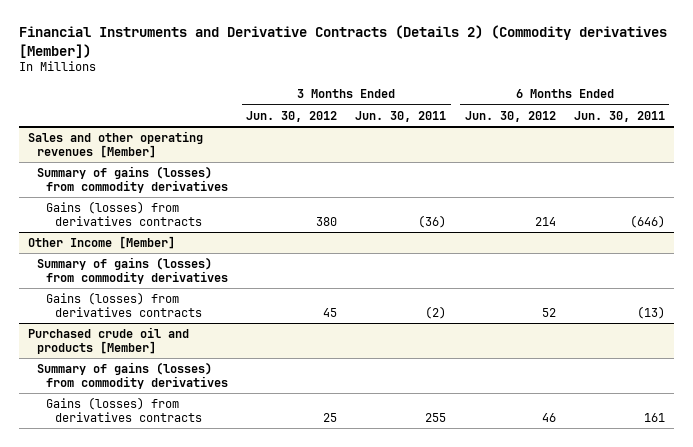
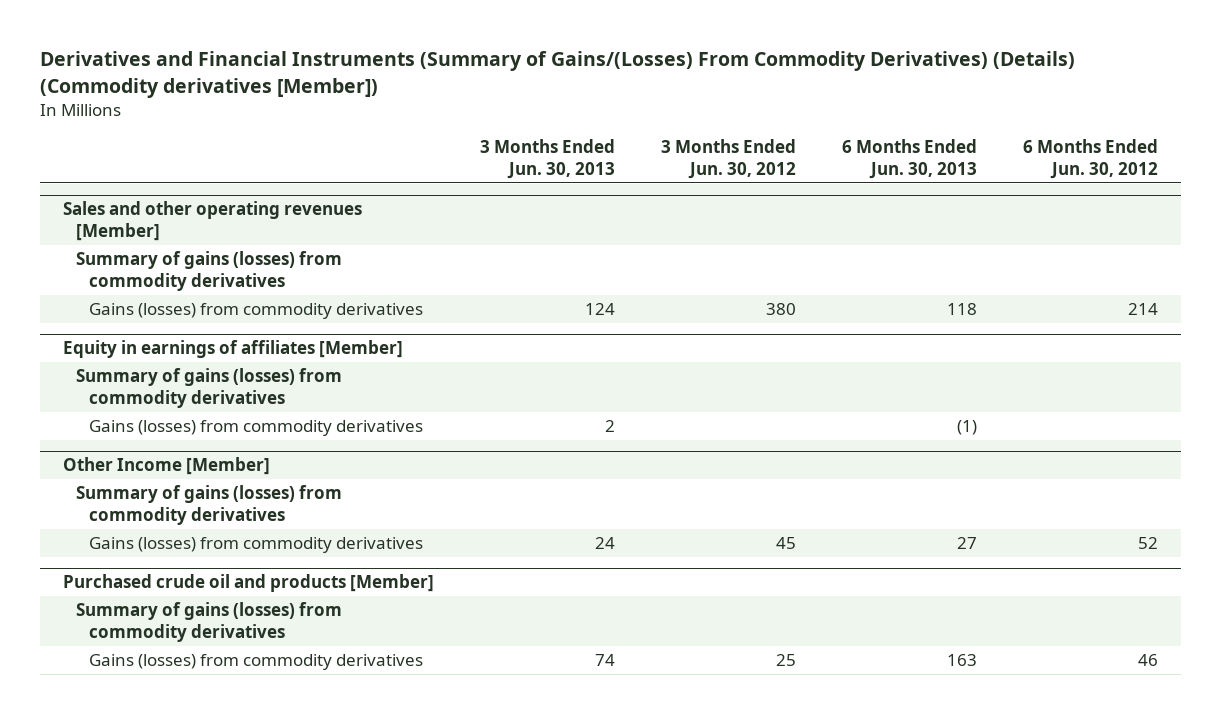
[19,25,668,58] Financial Instruments and Derivative Contracts (Details 2) (Commodity derivatives [Member]) -> [39,51,1075,98] Derivatives and Financial Instruments (Summary of Gains/(Losses) From Commodity Derivatives) (Details) (Commodity derivatives [Member])
[355,110,447,122] Jun. 30, 2011 -> none
[573,110,665,122] Jun. 30, 2011 -> none
none -> [479,138,615,179] 3 Months Ended Jun. 30, 2013
none -> [841,138,977,179] 6 Months Ended Jun. 30, 2013
[45,201,202,226] Gains (losses) from derivatives contracts -> [88,303,423,320] Gains (losses) from commodity derivatives
none -> [62,340,403,359] Equity in earnings of affiliates [Member]
none -> [75,368,342,409] Summary of gains (losses) from commodity derivatives
none -> [88,420,423,437] Gains (losses) from commodity derivatives
[45,292,202,317] Gains (losses) from derivatives contracts -> [88,537,423,554] Gains (losses) from commodity derivatives
[45,397,202,422] Gains (losses) from derivatives contracts -> [88,654,423,671] Gains (losses) from commodity derivatives

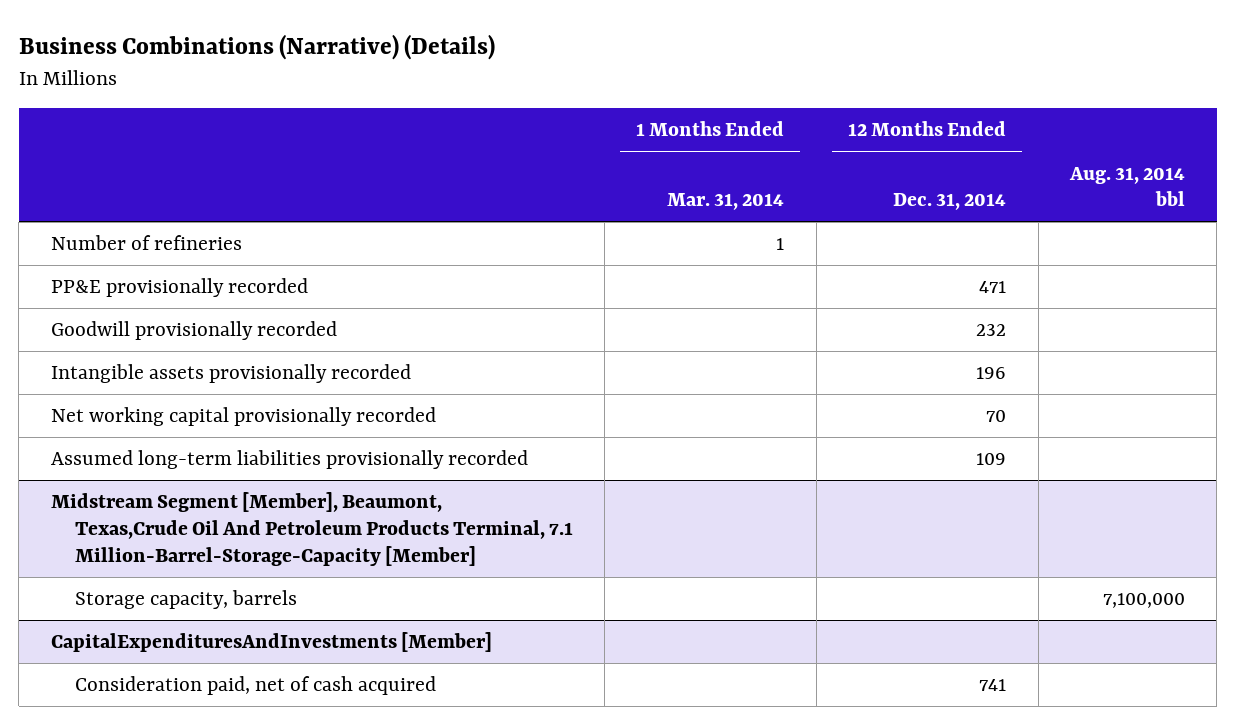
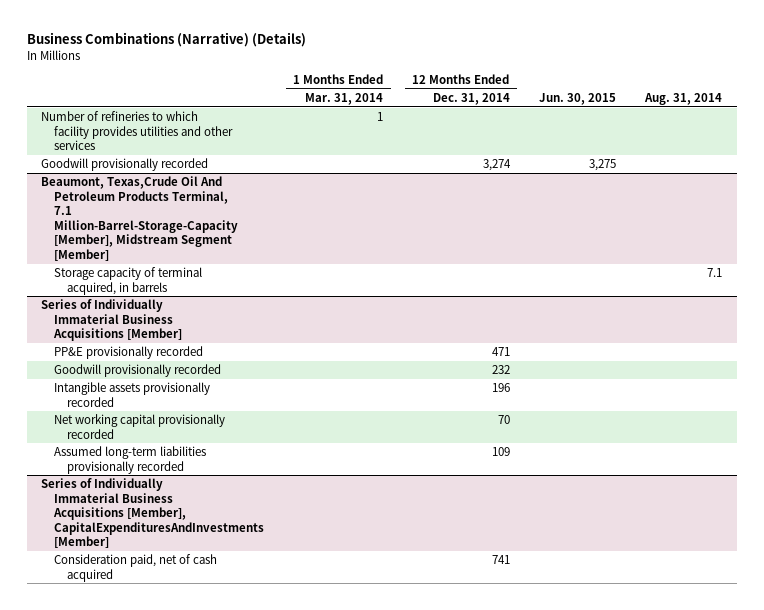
[1068,166,1185,207] Aug. 31, 2014 bbl -> none
none -> [538,92,616,105] Jun. 30, 2015
none -> [644,92,723,105] Aug. 31, 2014
[50,235,242,251] Number of refineries -> [41,111,234,151] Number of refineries to which facility provides utilities and other services
none -> [41,158,209,172] Goodwill provisionally recorded
none -> [41,176,239,262] Beaumont, Texas,Crude Oil And Petroleum Products Terminal, 7.1 Million-Barrel-Storage-Capacity [Member], Midstream Segment [Member]
none -> [54,267,203,295] Storage capacity of terminal acquired, in barrels
none -> [41,299,183,342] Series of Individually Immaterial Business Acquisitions [Member]
[50,492,573,566] Midstream Segment [Member], Beaumont, Texas,Crude Oil And Petroleum Products Terminal, 7.1 Million-Barrel-Storage-Capacity [Member] -> none
[74,590,297,610] Storage capacity, barrels -> none
[50,632,492,653] CapitalExpendituresAndInvestments [Member] -> none
none -> [41,478,265,549] Series of Individually Immaterial Business Acquisitions [Member], CapitalExpendituresAndInvestments [Member]

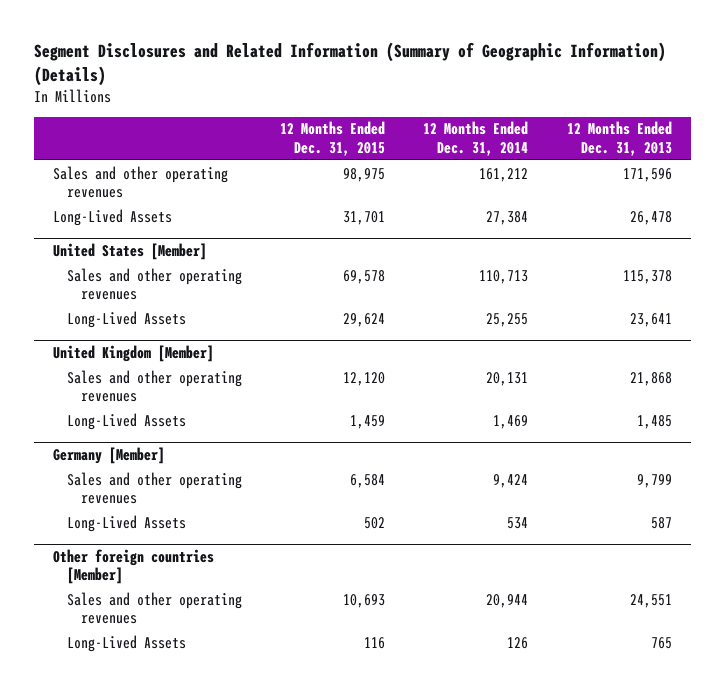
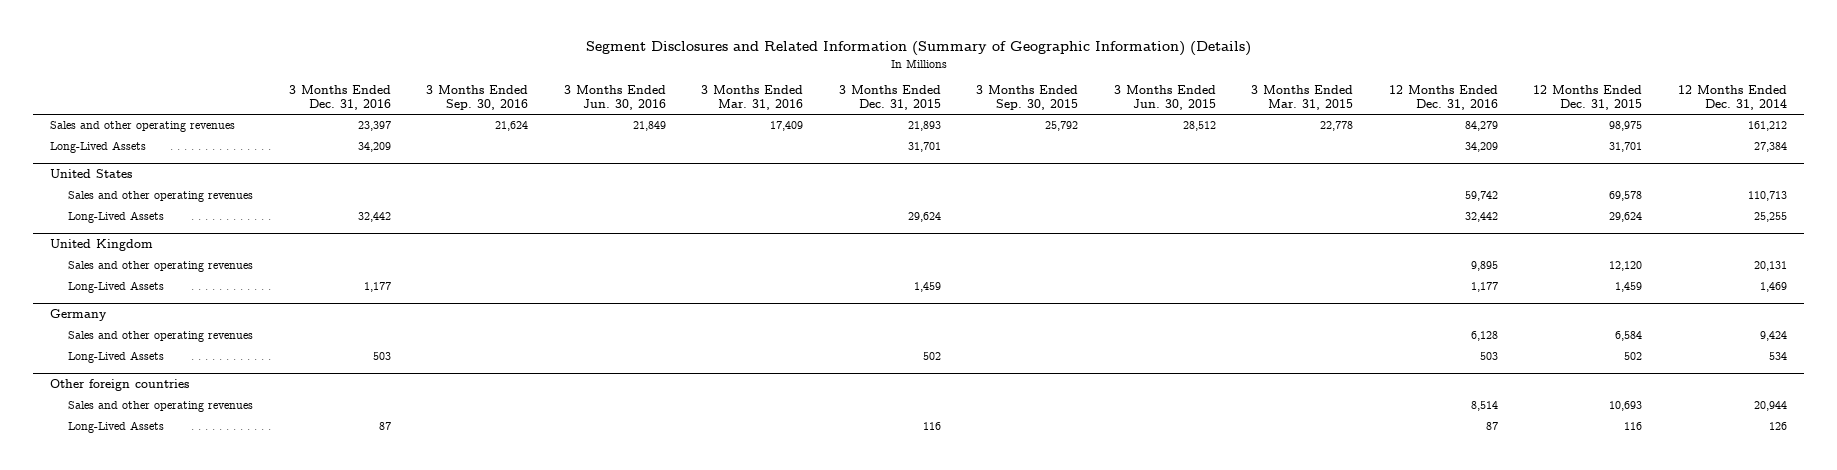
[566,121,672,156] 12 Months Ended Dec. 31, 2013 -> none
none -> [288,85,391,111] 3 Months Ended Dec. 31, 2016
none -> [426,85,529,111] 3 Months Ended Sep. 30, 2016
none -> [563,85,666,111] 3 Months Ended Jun. 30, 2016
none -> [701,85,804,111] 3 Months Ended Mar. 31, 2016
none -> [838,85,941,111] 3 Months Ended Dec. 31, 2015
none -> [976,85,1079,111] 3 Months Ended Sep. 30, 2015
none -> [1113,85,1216,111] 3 Months Ended Jun. 30, 2015
none -> [1251,85,1354,111] 3 Months Ended Mar. 31, 2015
none -> [1388,85,1498,111] 12 Months Ended Dec. 31, 2016
[52,242,207,260] United States [Member] -> [50,169,133,179] United States
[52,344,214,362] United Kingdom [Member] -> [50,239,154,252] United Kingdom
[52,446,165,464] Germany [Member] -> [50,309,108,322] Germany
[52,548,214,585] Other foreign countries [Member] -> [50,379,190,392] Other foreign countries

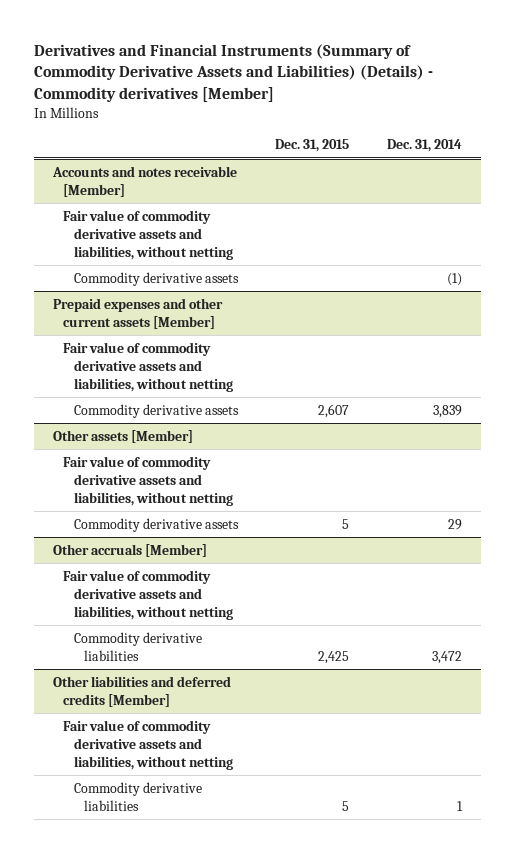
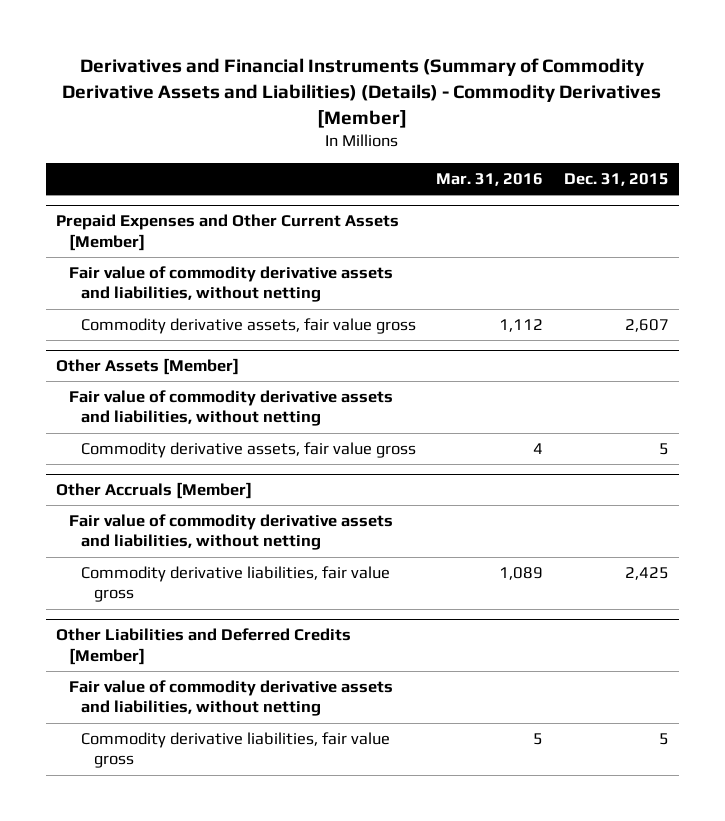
[34,43,434,102] Derivatives and Financial Instruments (Summary of Commodity Derivative Assets and Liabilities) (Details) - Commodity derivatives [Member] -> [62,58,662,128] Derivatives and Financial Instruments (Summary of Commodity Derivative Assets and Liabilities) (Details) - Commodity Derivatives [Member]
[387,139,463,153] Dec. 31, 2014 -> none
none -> [436,173,544,187] Mar. 31, 2016
[63,209,233,260] Fair value of commodity derivative assets and liabilities, without netting -> none
[73,271,239,286] Commodity derivative assets -> none
[53,297,224,329] Prepaid expenses and other current assets [Member] -> none
[52,165,238,197] Accounts and notes receivable [Member] -> [56,214,400,251] Prepaid Expenses and Other Current Assets [Member]
[73,403,239,418] Commodity derivative assets -> [81,317,417,334] Commodity derivative assets, fair value gross
[53,429,194,443] Other assets [Member] -> [56,358,240,376] Other Assets [Member]
[73,517,239,532] Commodity derivative assets -> [81,441,417,458] Commodity derivative assets, fair value gross
[53,543,208,557] Other accruals [Member] -> [56,482,253,500] Other Accruals [Member]
[73,631,202,661] Commodity derivative liabilities -> [81,565,391,603] Commodity derivative liabilities, fair value gross
[53,675,232,707] Other liabilities and deferred credits [Member] -> [56,628,352,665] Other Liabilities and Deferred Credits [Member]
[73,781,202,811] Commodity derivative liabilities -> [81,731,391,769] Commodity derivative liabilities, fair value gross

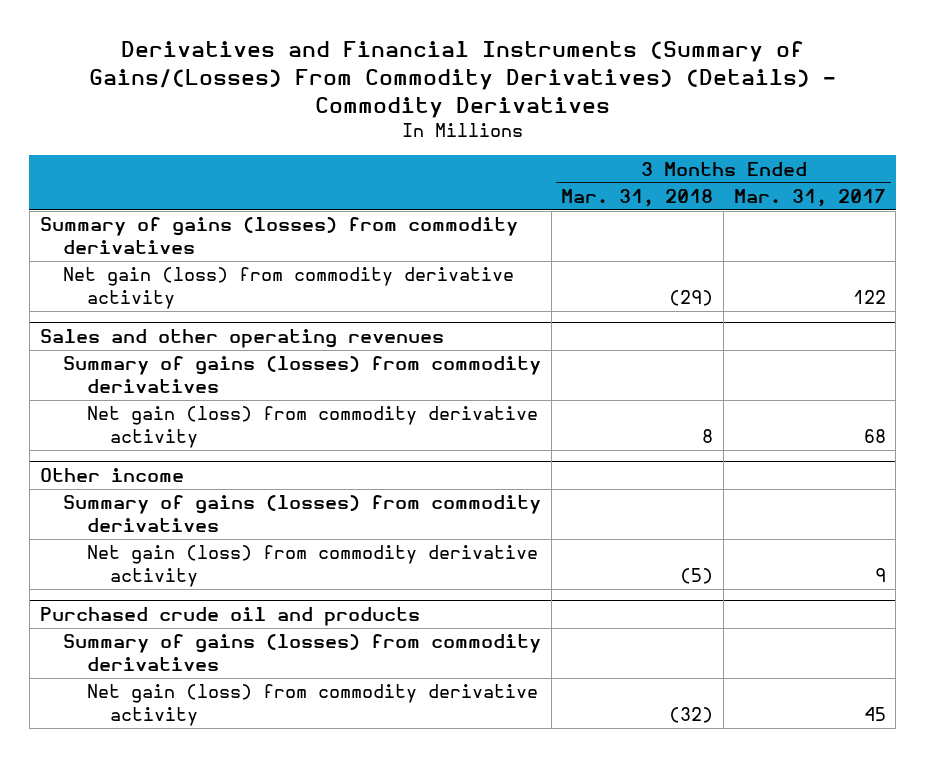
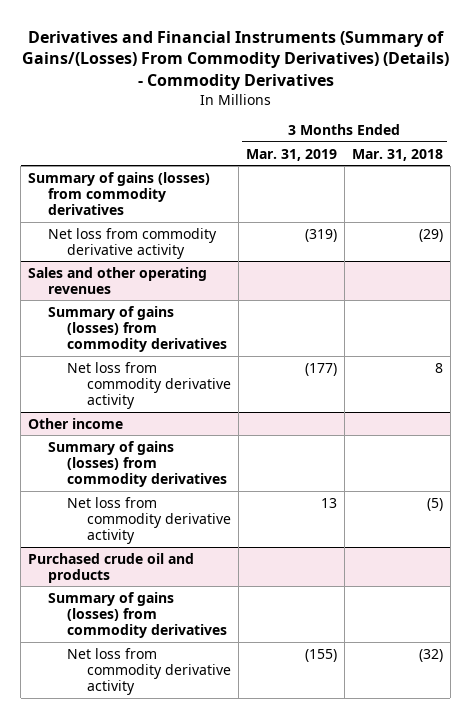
[733,188,886,207] Mar. 31, 2017 -> none
none -> [245,148,337,161] Mar. 31, 2019
[63,267,515,309] Net gain (loss) from commodity derivative activity -> [47,227,217,259] Net loss from commodity derivative activity
[86,406,538,448] Net gain (loss) from commodity derivative activity -> [67,361,231,409] Net loss from commodity derivative activity
[86,545,538,587] Net gain (loss) from commodity derivative activity -> [67,496,231,544] Net loss from commodity derivative activity
[86,684,538,726] Net gain (loss) from commodity derivative activity -> [67,647,231,695] Net loss from commodity derivative activity

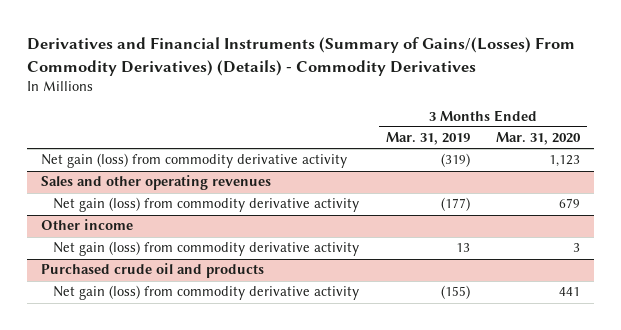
[351,148,443,161] Mar. 31, 2018 -> none
none -> [496,132,582,146] Mar. 31, 2020
[28,171,211,215] Summary of gains (losses) from commodity derivatives -> none
[47,227,217,259] Net loss from commodity derivative activity -> [40,153,347,169] Net gain (loss) from commodity derivative activity
[47,305,228,352] Summary of gains (losses) from commodity derivatives -> none
[67,361,231,409] Net loss from commodity derivative activity -> [52,197,359,213] Net gain (loss) from commodity derivative activity
[47,440,228,487] Summary of gains (losses) from commodity derivatives -> none
[67,496,231,544] Net loss from commodity derivative activity -> [52,241,359,257] Net gain (loss) from commodity derivative activity
[47,591,228,638] Summary of gains (losses) from commodity derivatives -> none
[67,647,231,695] Net loss from commodity derivative activity -> [52,285,359,301] Net gain (loss) from commodity derivative activity

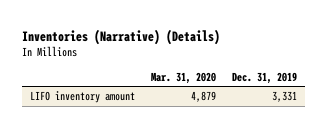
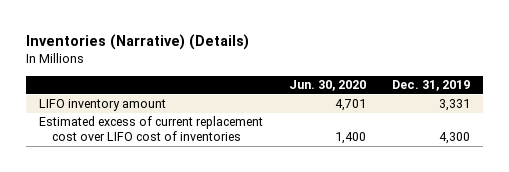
[151,72,217,85] Mar. 31, 2020 -> none
none -> [289,80,367,92] Jun. 30, 2020
none -> [39,116,264,142] Estimated excess of current replacement cost over LIFO cost of inventories

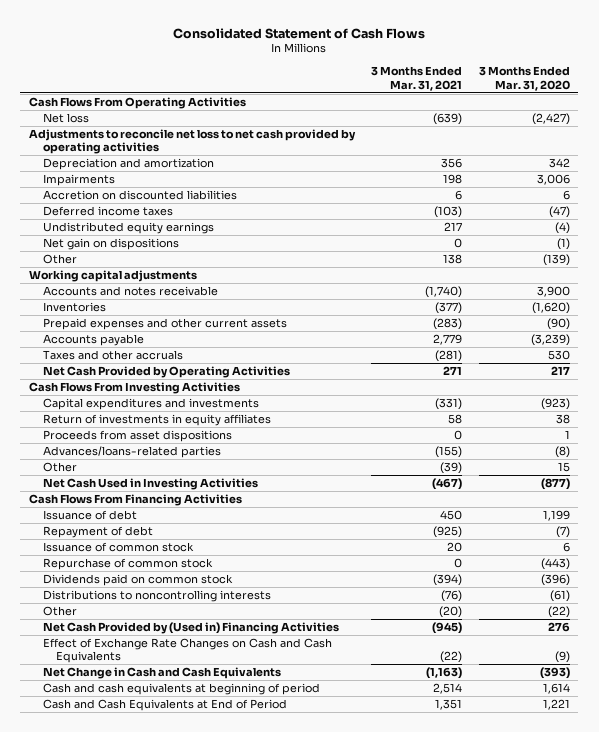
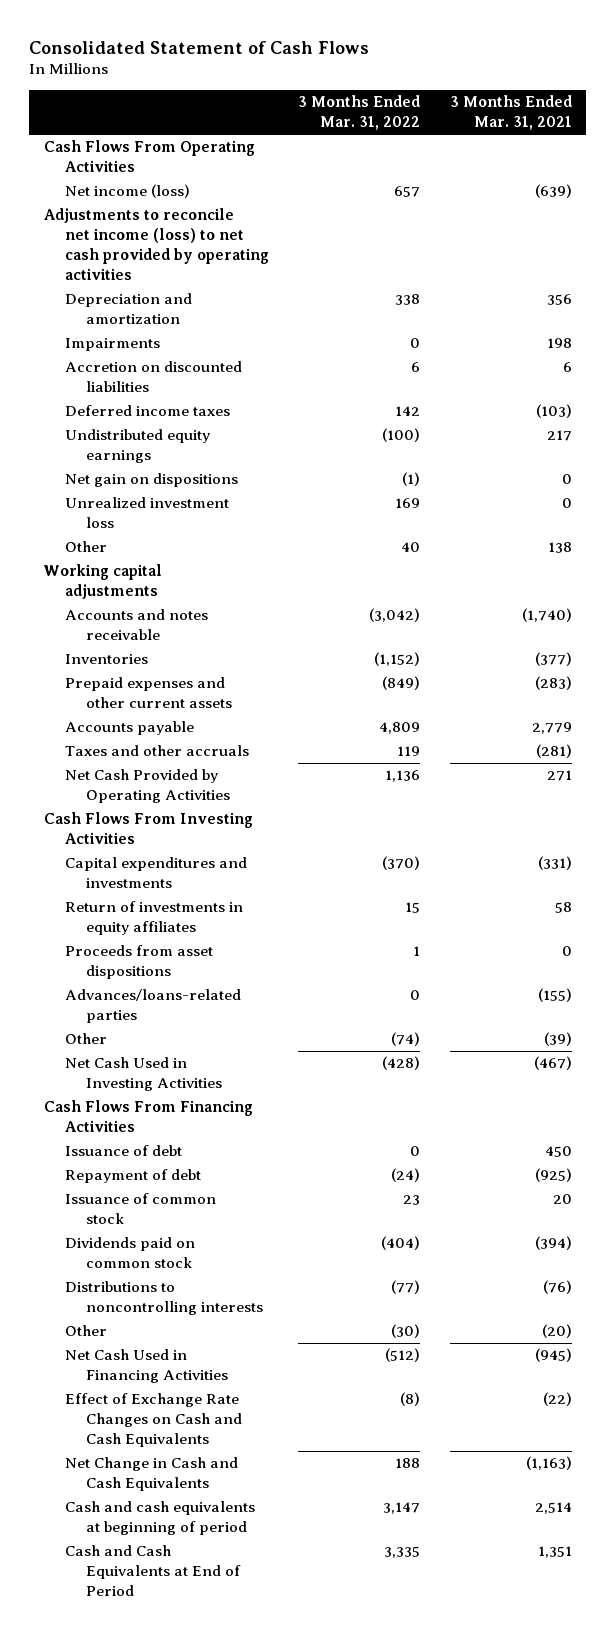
[479,66,571,91] 3 Months Ended Mar. 31, 2020 -> none
none -> [298,95,421,131] 3 Months Ended Mar. 31, 2022
[42,112,89,123] Net loss -> [65,184,191,199] Net income (loss)
[28,128,356,155] Adjustments to reconcile net loss to net cash provided by operating activities -> [44,208,270,281] Adjustments to reconcile net income (loss) to net cash provided by operating activities
none -> [65,497,230,529] Unrealized investment loss
[42,557,213,570] Repurchase of common stock -> none
[42,621,339,634] Net Cash Provided by (Used in) Financing Activities -> [65,1349,229,1384] Net Cash Used in Financing Activities

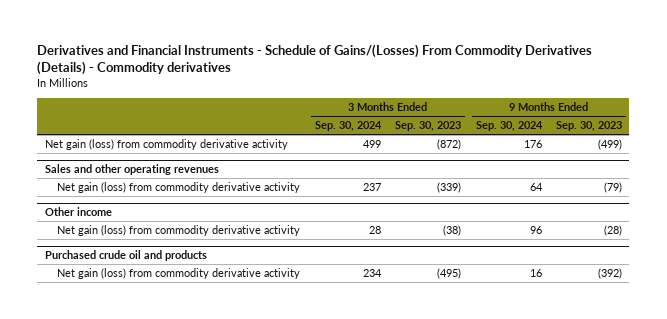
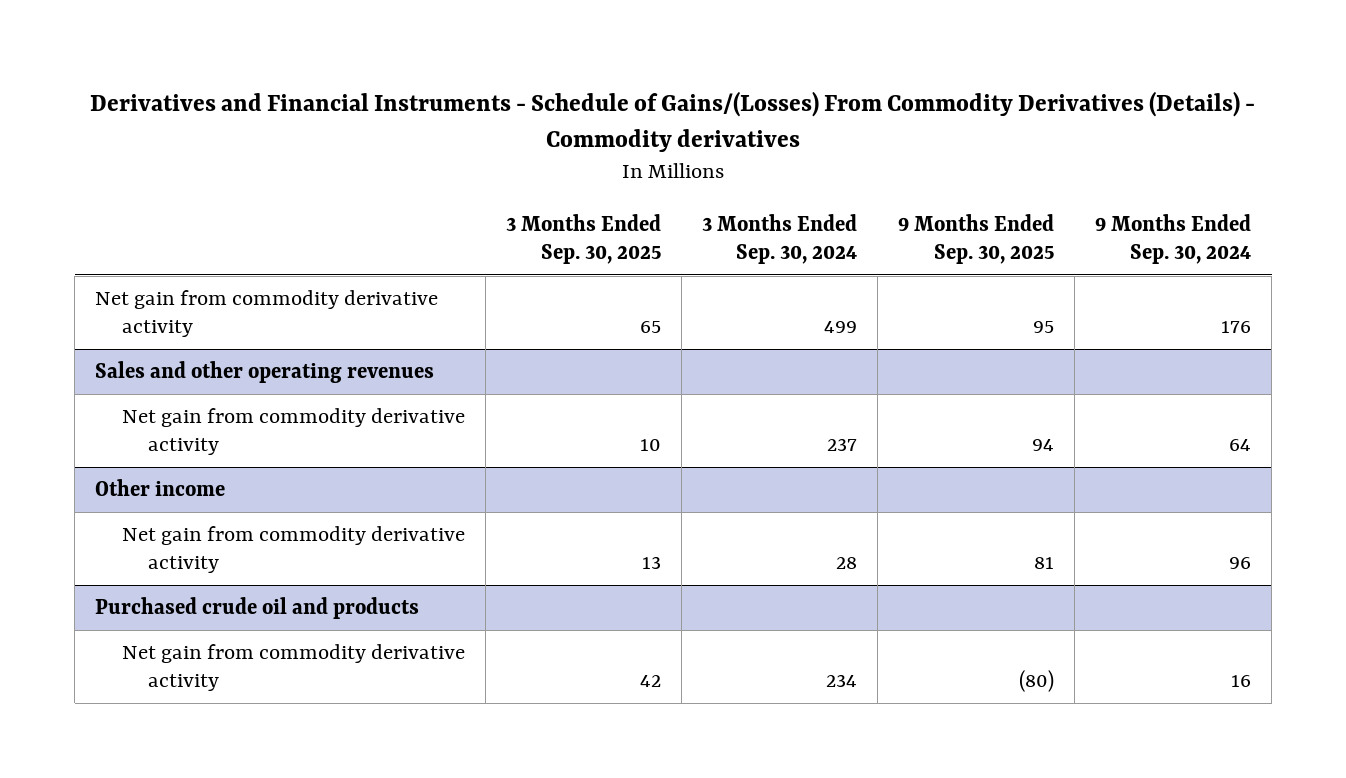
[395,121,462,132] Sep. 30, 2023 -> none
[556,121,623,132] Sep. 30, 2023 -> none
none -> [505,213,661,264] 3 Months Ended Sep. 30, 2025
none -> [898,213,1055,264] 9 Months Ended Sep. 30, 2025
[44,139,288,151] Net gain (loss) from commodity derivative activity -> [95,290,439,337] Net gain from commodity derivative activity
[57,182,301,194] Net gain (loss) from commodity derivative activity -> [121,408,465,455] Net gain from commodity derivative activity
[57,225,301,237] Net gain (loss) from commodity derivative activity -> [121,526,465,573] Net gain from commodity derivative activity
[57,268,301,280] Net gain (loss) from commodity derivative activity -> [121,644,465,691] Net gain from commodity derivative activity

